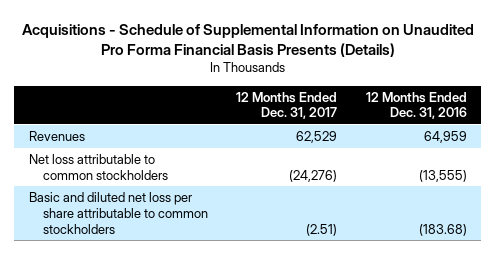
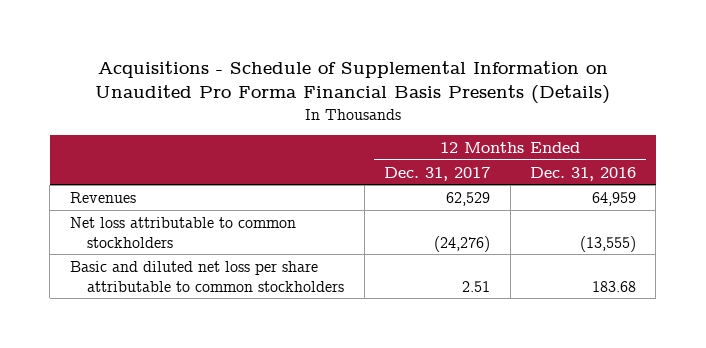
[306,223,338,236] (2.51) -> [462,280,491,292] 2.51
[419,223,468,236] (183.68) -> [591,280,636,292] 183.68

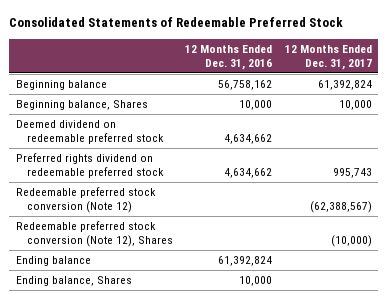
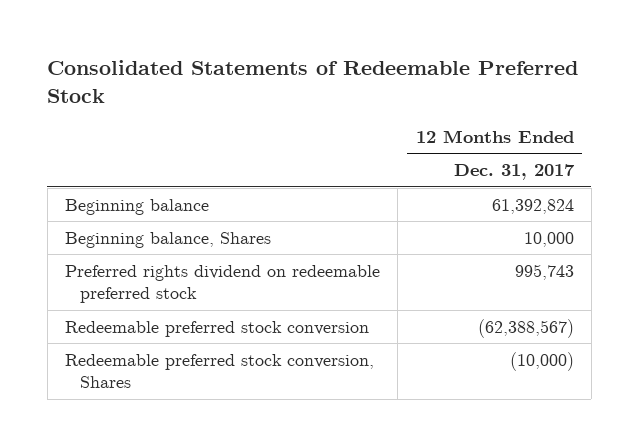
[185,44,273,70] 12 Months Ended Dec. 31, 2016 -> none
[15,120,164,145] Deemed dividend on redeemable preferred stock -> none
[15,256,91,267] Ending balance -> none
[15,276,132,287] Ending balance, Shares -> none
[15,187,156,214] Redeemable preferred stock conversion (Note 12) -> [64,320,369,337] Redeemable preferred stock conversion
[15,221,173,248] Redeemable preferred stock conversion (Note 12), Shares -> [64,353,374,389] Redeemable preferred stock conversion, Shares

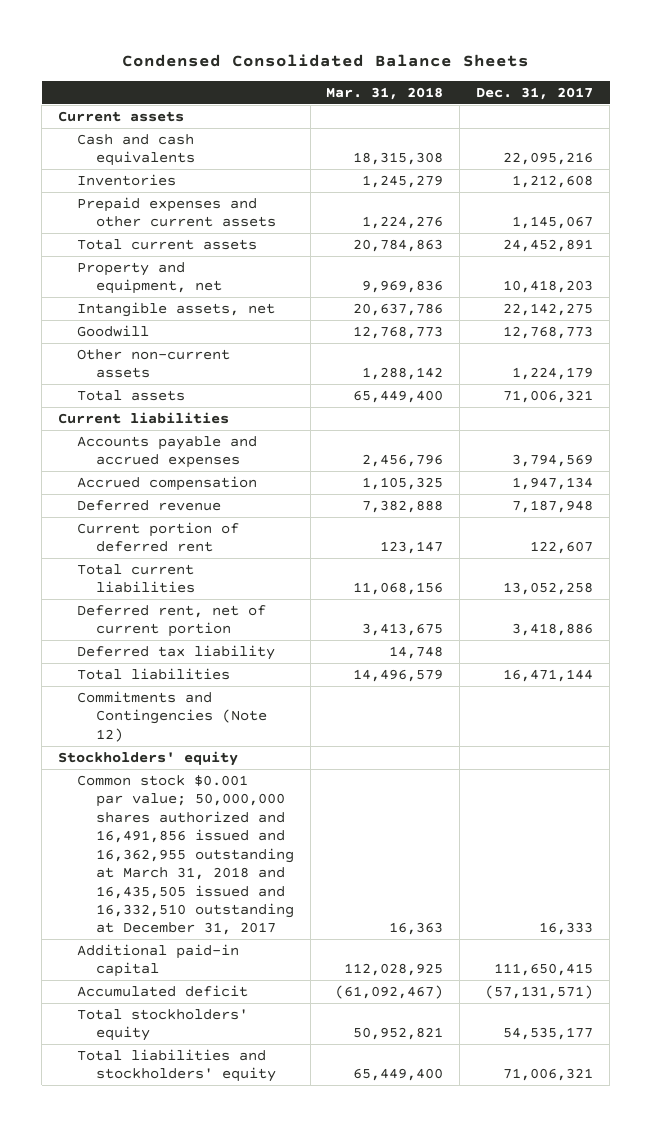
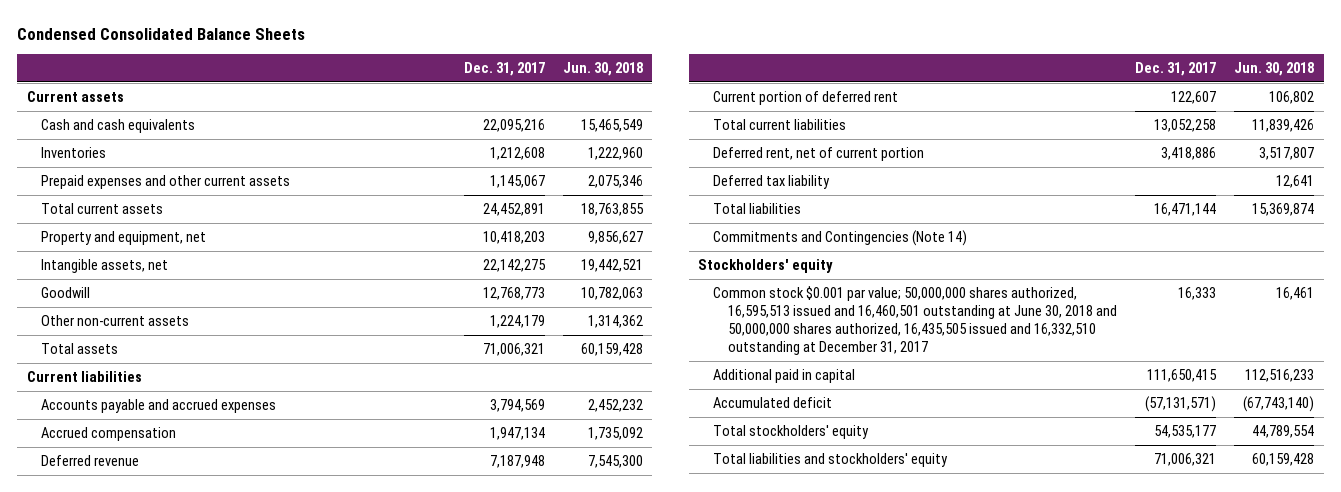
[326,86,444,100] Mar. 31, 2018 -> none
none -> [563,62,644,77] Jun. 30, 2018
[77,690,267,742] Commitments and Contingencies (Note 12) -> [712,229,967,246] Commitments and Contingencies (Note 14)
[77,774,294,936] Common stock $0.001 par value; 50,000,000 shares authorized and 16,491,856 issued and 16,362,955 outstanding at March 31, 2018 and 16,435,505 issued and 16,332,510 outstanding at December 31, 2017 -> [712,285,1117,356] Common stock $0.001 par value; 50,000,000 shares authorized, 16,595,513 issued and 16,460,501 outstanding at June 30, 2018 and 50,000,000 shares authorized, 16,435,505 issued and 16,332,510 outstanding at December 31, 2017
[77,943,240,978] Additional paid-in capital -> [712,368,855,383] Additional paid in capital

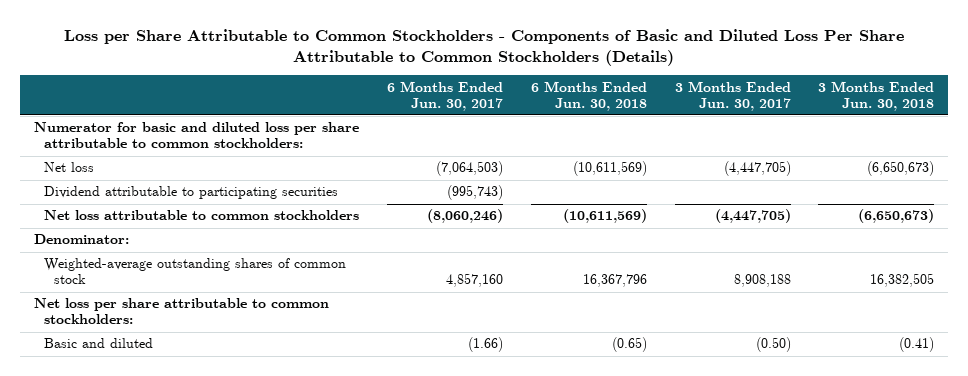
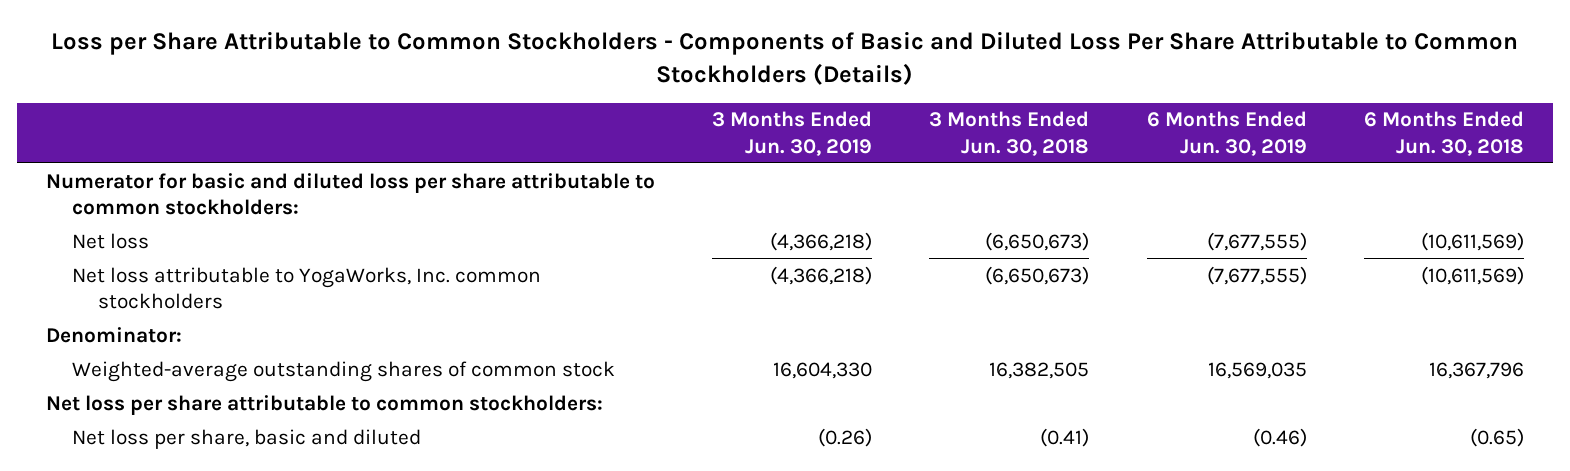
[386,80,503,111] 6 Months Ended Jun. 30, 2017 -> none
[674,80,791,111] 3 Months Ended Jun. 30, 2017 -> none
none -> [712,111,873,156] 3 Months Ended Jun. 30, 2019
none -> [1146,111,1307,156] 6 Months Ended Jun. 30, 2019
[44,186,339,200] Dividend attributable to participating securities -> none
[44,210,360,221] Net loss attributable to common stockholders -> [72,266,542,309] Net loss attributable to YogaWorks, Inc. common stockholders
[44,338,154,349] Basic and diluted -> [72,428,422,449] Net loss per share, basic and diluted

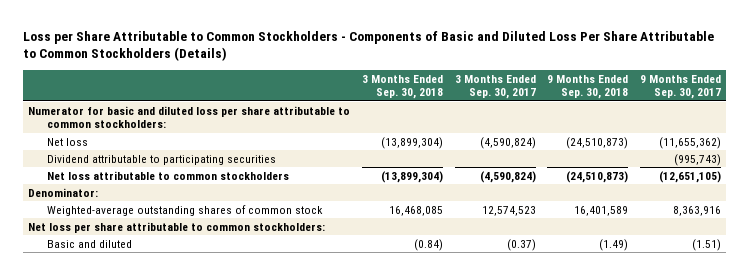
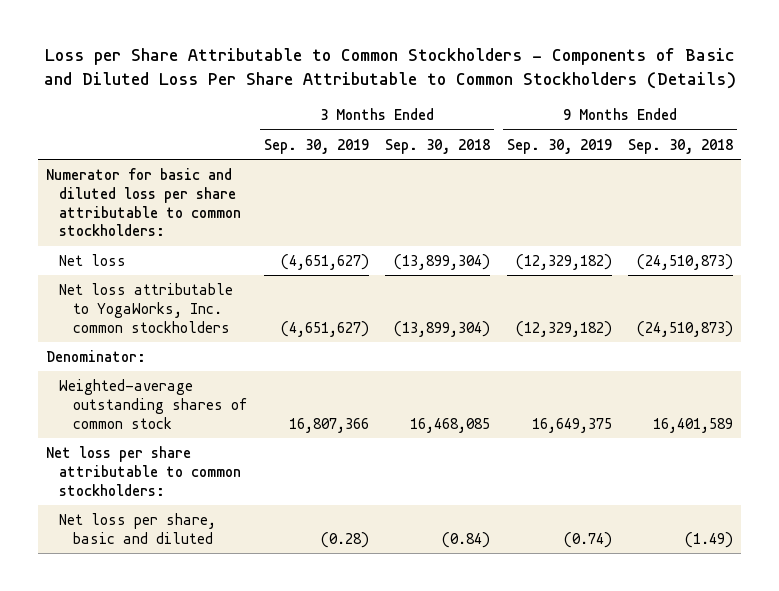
[454,74,536,100] 3 Months Ended Sep. 30, 2017 -> none
[639,74,721,100] 9 Months Ended Sep. 30, 2017 -> none
none -> [264,138,370,154] Sep. 30, 2019
none -> [506,138,612,154] Sep. 30, 2019
[46,154,276,165] Dividend attributable to participating securities -> none
[46,170,289,180] Net loss attributable to common stockholders -> [59,282,234,333] Net loss attributable to YogaWorks, Inc. common stockholders
[46,239,132,248] Basic and diluted -> [59,512,217,544] Net loss per share, basic and diluted

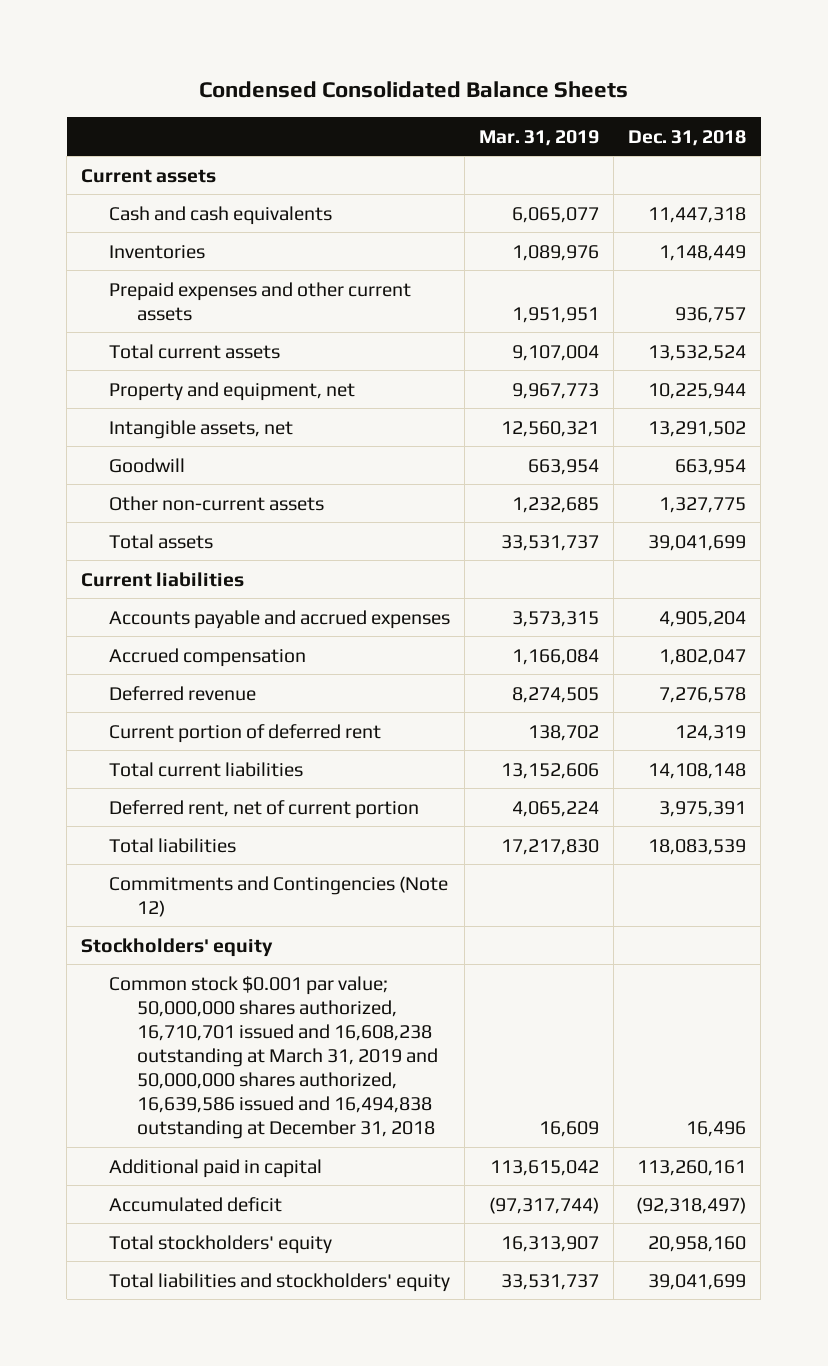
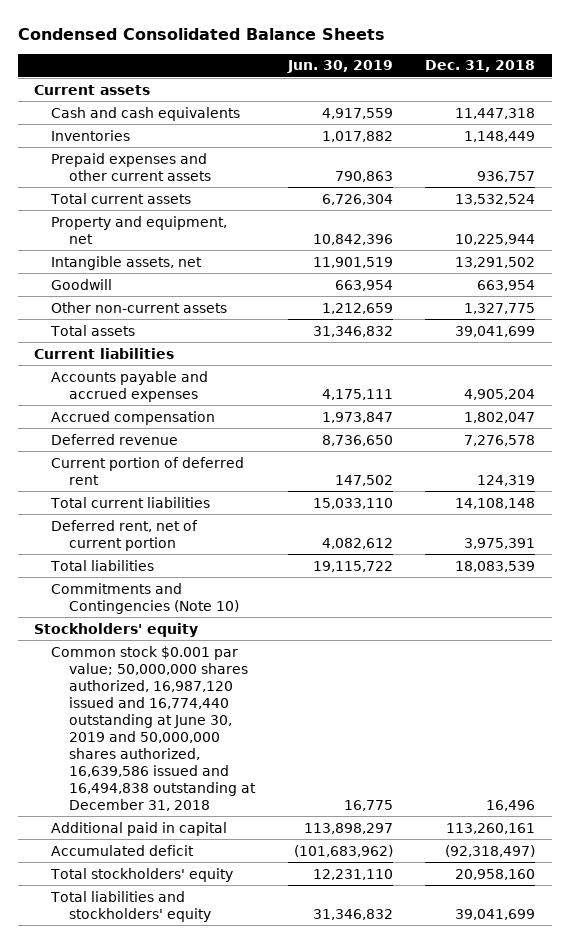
[479,129,600,146] Mar. 31, 2019 -> none
none -> [286,60,393,74] Jun. 30, 2019
[109,875,449,917] Commitments and Contingencies (Note 12) -> [51,582,239,614] Commitments and Contingencies (Note 10)
[109,975,438,1139] Common stock $0.001 par value; 50,000,000 shares authorized, 16,710,701 issued and 16,608,238 outstanding at March 31, 2019 and 50,000,000 shares authorized, 16,639,586 issued and 16,494,838 outstanding at December 31, 2018 -> [51,645,256,811] Common stock $0.001 par value; 50,000,000 shares authorized, 16,987,120 issued and 16,774,440 outstanding at June 30, 2019 and 50,000,000 shares authorized, 16,639,586 issued and 16,494,838 outstanding at December 31, 2018

